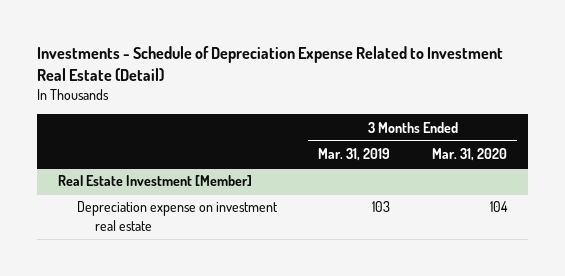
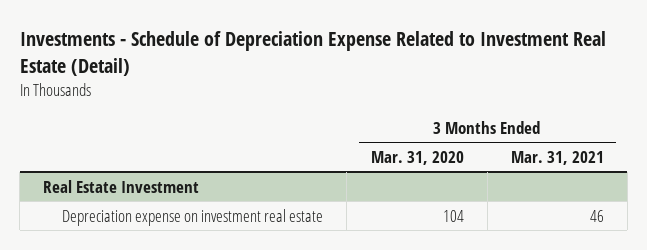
[318,148,391,162] Mar. 31, 2019 -> none
none -> [510,151,604,166] Mar. 31, 2021
[58,175,253,187] Real Estate Investment [Member] -> [43,179,200,193] Real Estate Investment

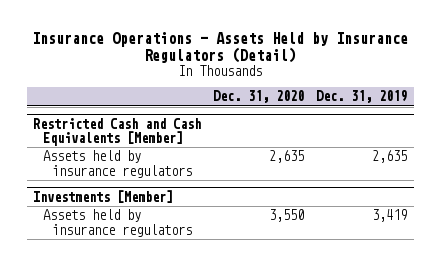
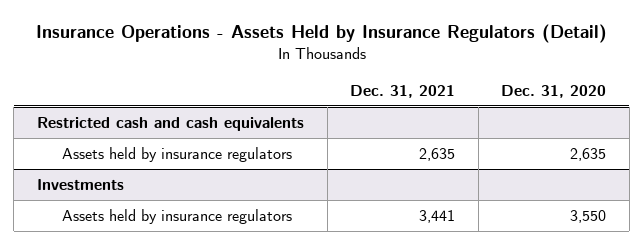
[316,90,408,104] Dec. 31, 2019 -> none
none -> [350,84,456,98] Dec. 31, 2021
[32,117,201,146] Restricted Cash and Cash Equivalents [Member] -> [36,116,304,131] Restricted cash and cash equivalents
[32,189,173,203] Investments [Member] -> [36,178,124,190] Investments

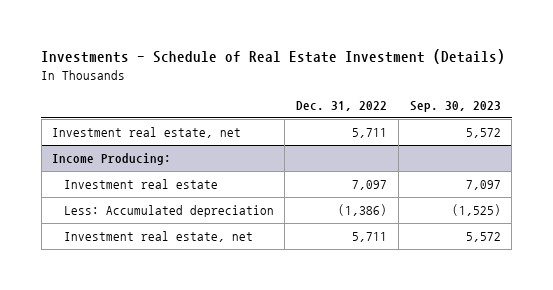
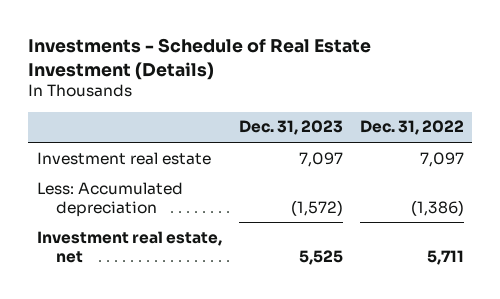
[409,100,501,112] Sep. 30, 2023 -> none
none -> [238,120,343,136] Dec. 31, 2023
[52,127,242,139] Investment real estate, net -> none
[52,153,172,166] Income Producing: -> none

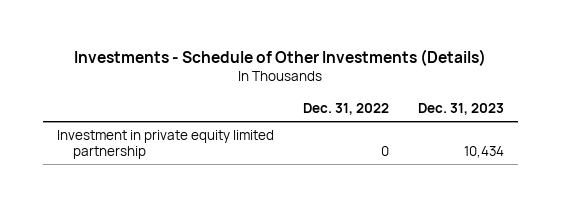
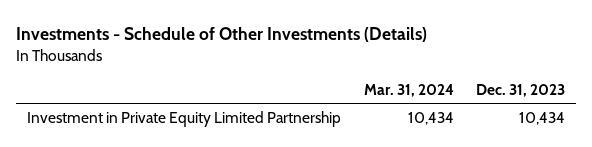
[302,102,389,115] Dec. 31, 2022 -> none
none -> [363,84,454,98] Mar. 31, 2024
[57,130,275,159] Investment in private equity limited partnership -> [27,111,342,128] Investment in Private Equity Limited Partnership

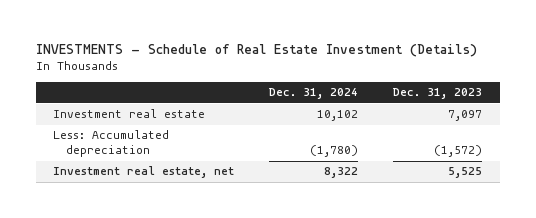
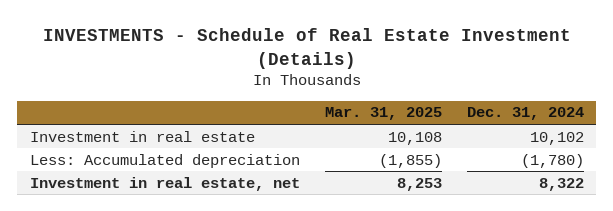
[393,88,483,100] Dec. 31, 2023 -> none
none -> [324,107,442,121] Mar. 31, 2025
[53,109,206,119] Investment real estate -> [29,130,255,142] Investment in real estate
[53,166,235,179] Investment real estate, net -> [29,176,300,191] Investment in real estate, net

